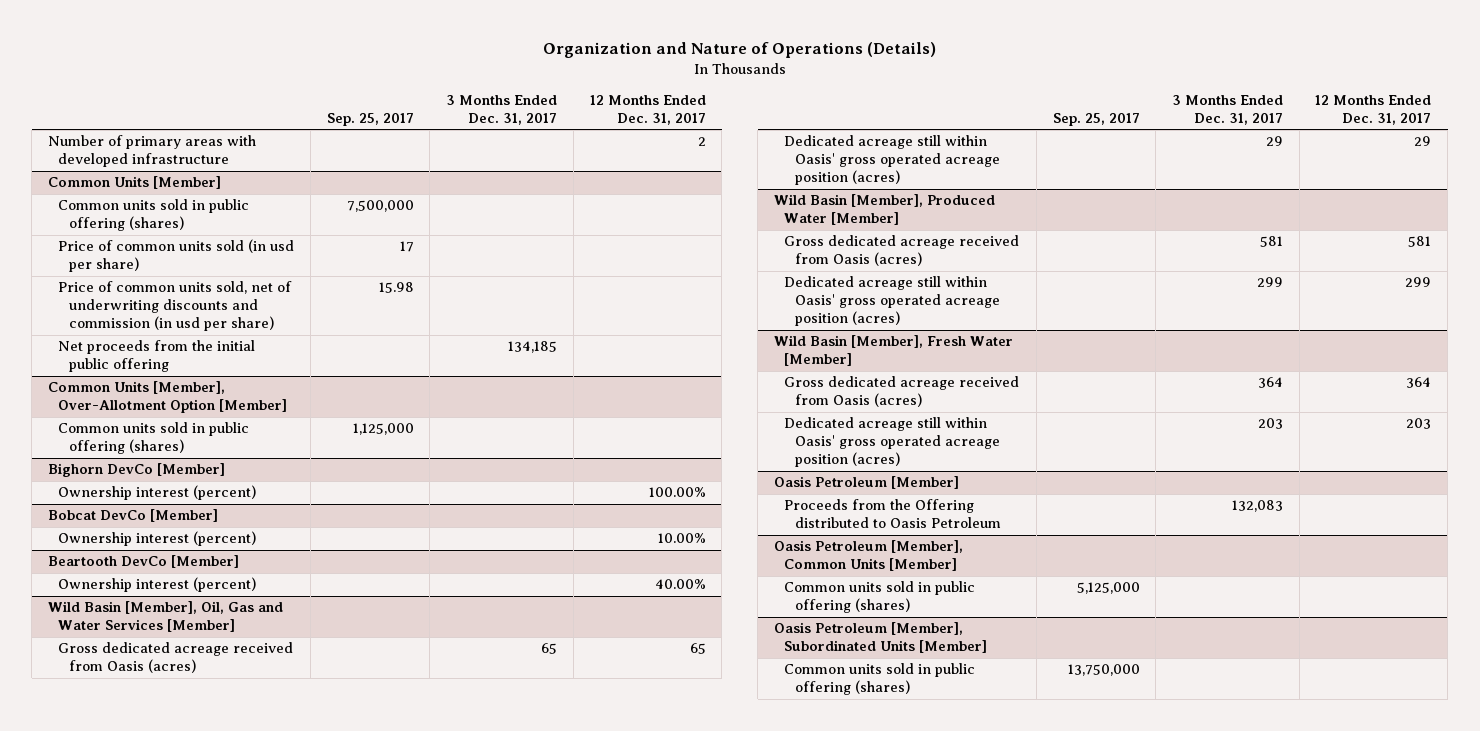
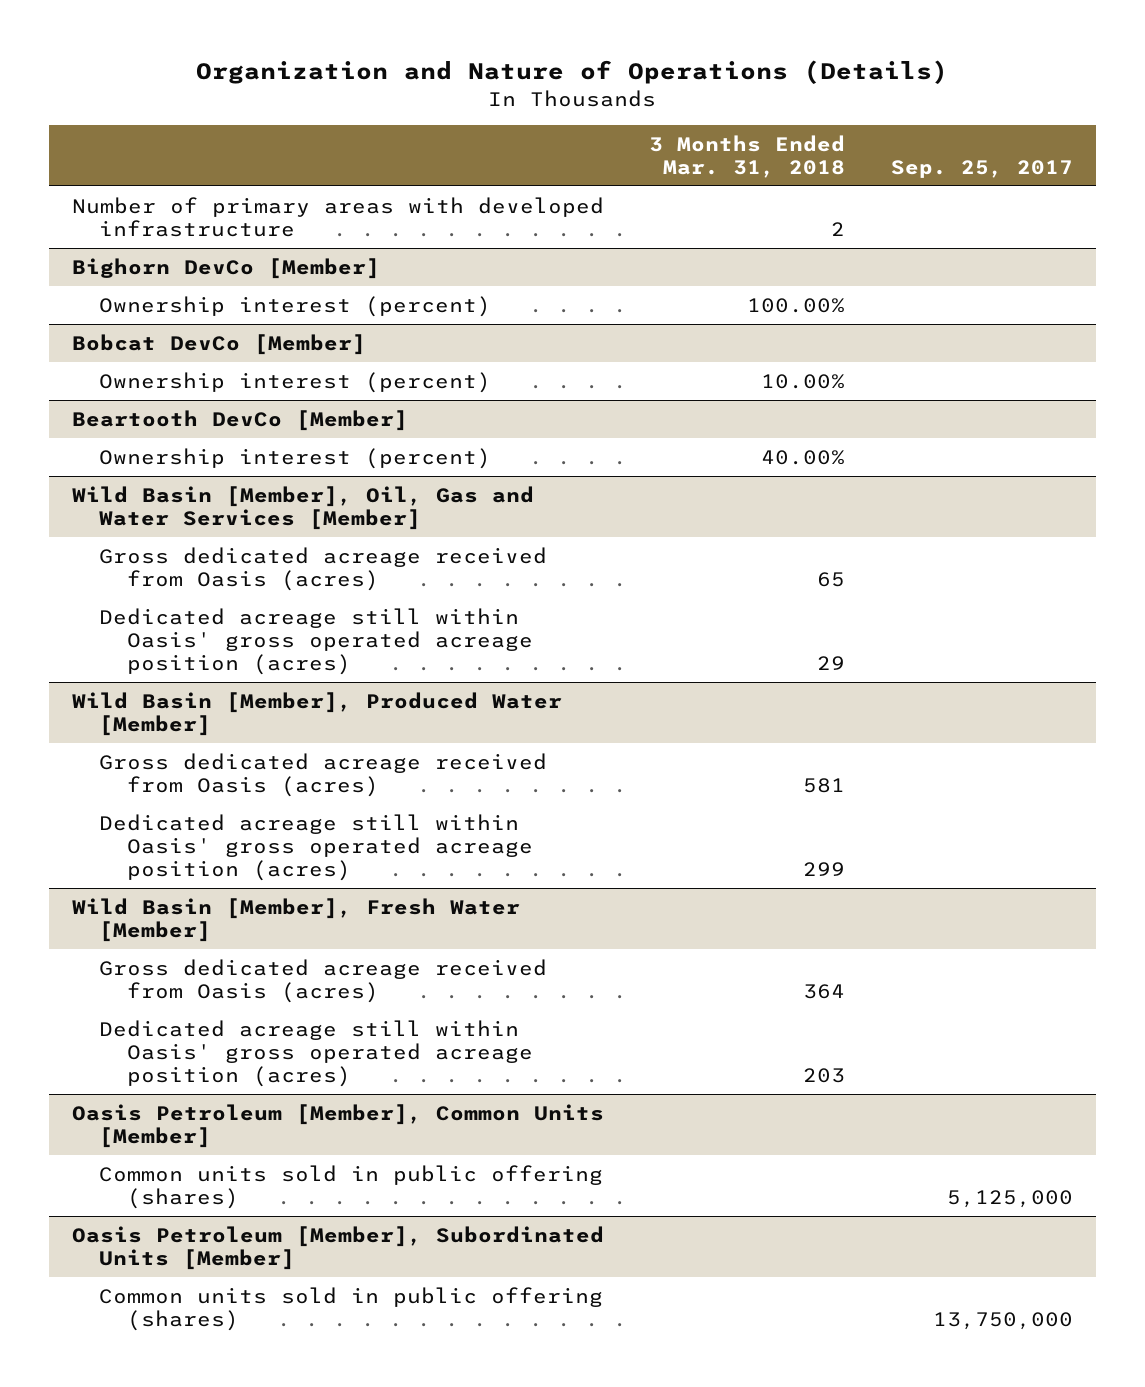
[446,94,558,125] 3 Months Ended Dec. 31, 2017 -> none
[589,94,706,125] 12 Months Ended Dec. 31, 2017 -> none
none -> [649,134,846,178] 3 Months Ended Mar. 31, 2018
[48,176,222,190] Common Units [Member] -> none
[58,199,250,232] Common units sold in public offering (shares) -> none
[58,239,295,273] Price of common units sold (in usd per share) -> none
[58,281,293,332] Price of common units sold, net of underwriting discounts and commission (in usd per share) -> none
[58,340,256,373] Net proceeds from the initial public offering -> none
[48,381,288,414] Common Units [Member], Over-Allotment Option [Member] -> none
[58,422,250,455] Common units sold in public offering (shares) -> none
[774,476,960,490] Oasis Petroleum [Member] -> none
[784,499,1001,529] Proceeds from the Offering distributed to Oasis Petroleum -> none

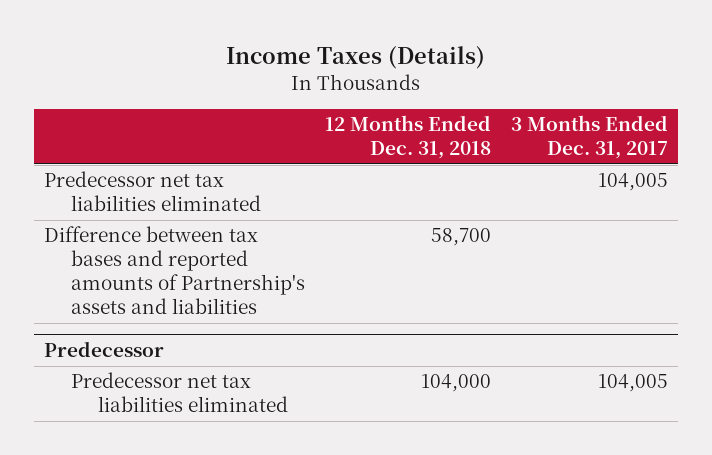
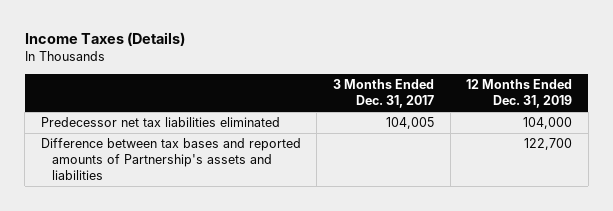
[324,115,491,160] 12 Months Ended Dec. 31, 2018 -> none
none -> [466,78,573,108] 12 Months Ended Dec. 31, 2019
[44,341,165,358] Predecessor -> none
[70,372,288,413] Predecessor net tax liabilities eliminated -> none

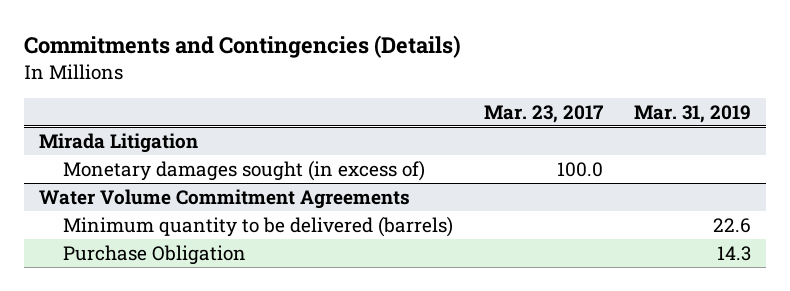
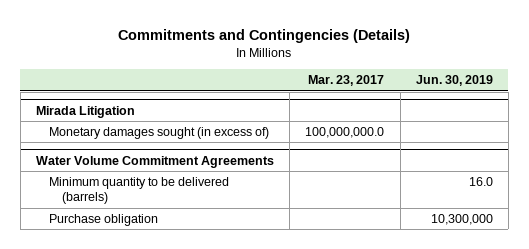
[633,104,751,123] Mar. 31, 2019 -> none
none -> [415,75,493,87] Jun. 30, 2019
[556,161,603,177] 100.0 -> [305,127,385,139] 100,000,000.0
[62,244,246,265] Purchase Obligation -> [48,214,158,227] Purchase obligation

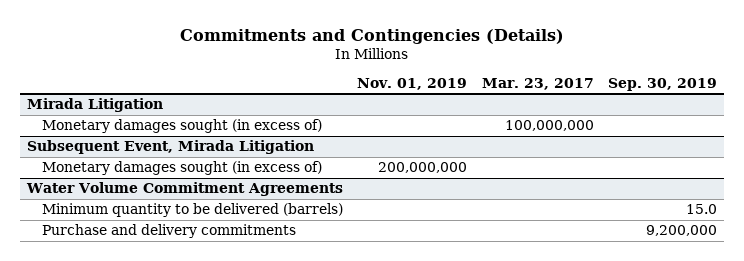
[415,75,493,87] Jun. 30, 2019 -> none
none -> [357,77,468,90] Nov. 01, 2019
none -> [608,77,718,91] Sep. 30, 2019
[305,127,385,139] 100,000,000.0 -> [504,120,594,132] 100,000,000
none -> [26,140,314,155] Subsequent Event, Mirada Litigation
none -> [41,161,322,176] Monetary damages sought (in excess of)
[48,214,158,227] Purchase obligation -> [41,224,296,239] Purchase and delivery commitments

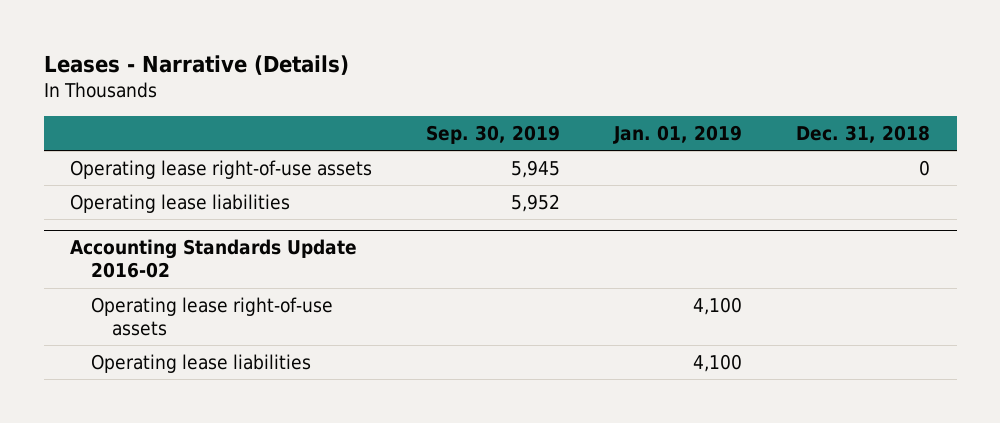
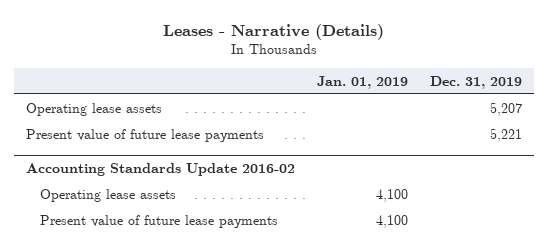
[426,124,561,144] Sep. 30, 2019 -> none
[795,124,930,143] Dec. 31, 2018 -> none
none -> [430,75,523,89] Dec. 31, 2019
[70,159,373,179] Operating lease right-of-use assets -> [25,102,162,116] Operating lease assets
[70,193,291,213] Operating lease liabilities -> [25,128,264,142] Present value of future lease payments
[91,296,334,336] Operating lease right-of-use assets -> [39,188,176,202] Operating lease assets
[91,353,312,373] Operating lease liabilities -> [39,214,278,228] Present value of future lease payments

